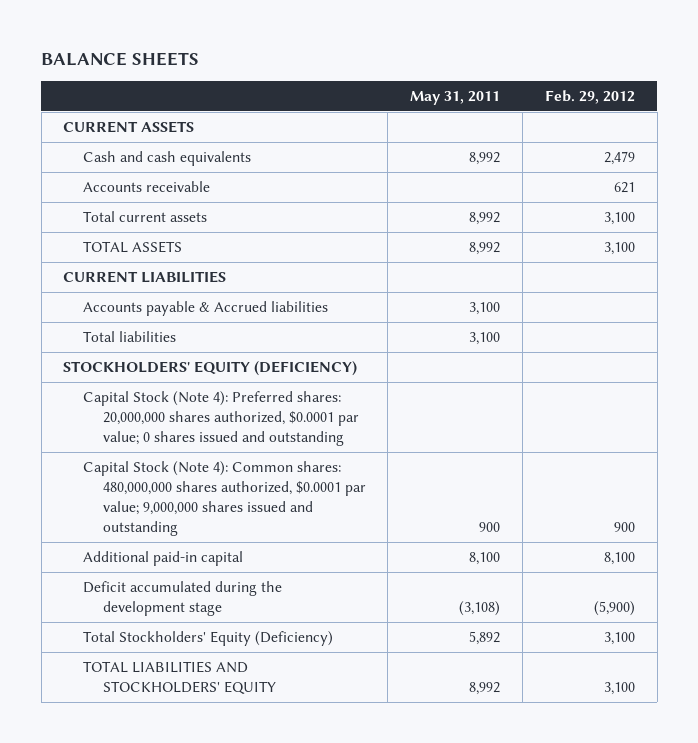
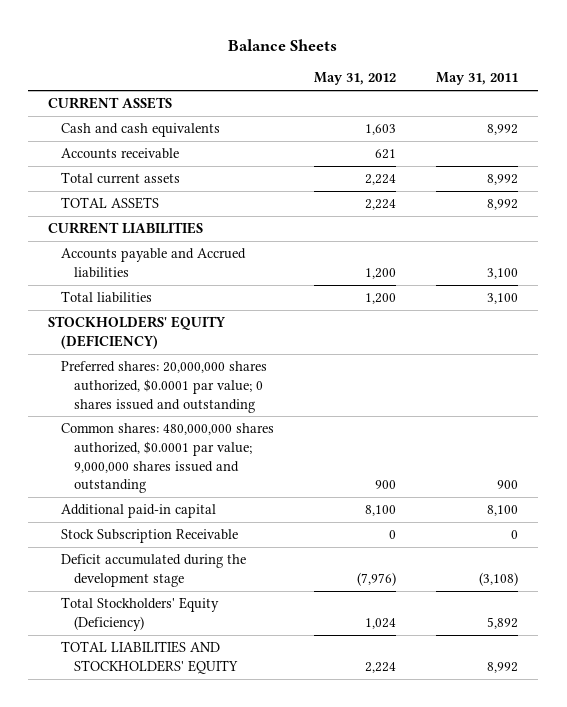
[41,52,200,67] BALANCE SHEETS -> [228,38,338,51] Balance Sheets
[544,89,635,104] Feb. 29, 2012 -> none
none -> [314,72,397,86] May 31, 2012
[83,301,329,317] Accounts payable & Accrued liabilities -> [61,248,247,278] Accounts payable and Accrued liabilities
[83,391,359,446] Capital Stock (Note 4): Preferred shares: 20,000,000 shares authorized, $0.0001 par value; 0 shares issued and outstanding -> [61,361,268,413] Preferred shares: 20,000,000 shares authorized, $0.0001 par value; 0 shares issued and outstanding
[83,461,366,536] Capital Stock (Note 4): Common shares: 480,000,000 shares authorized, $0.0001 par value; 9,000,000 shares issued and outstanding -> [61,423,275,494] Common shares: 480,000,000 shares authorized, $0.0001 par value; 9,000,000 shares issued and outstanding
none -> [61,529,239,544] Stock Subscription Receivable

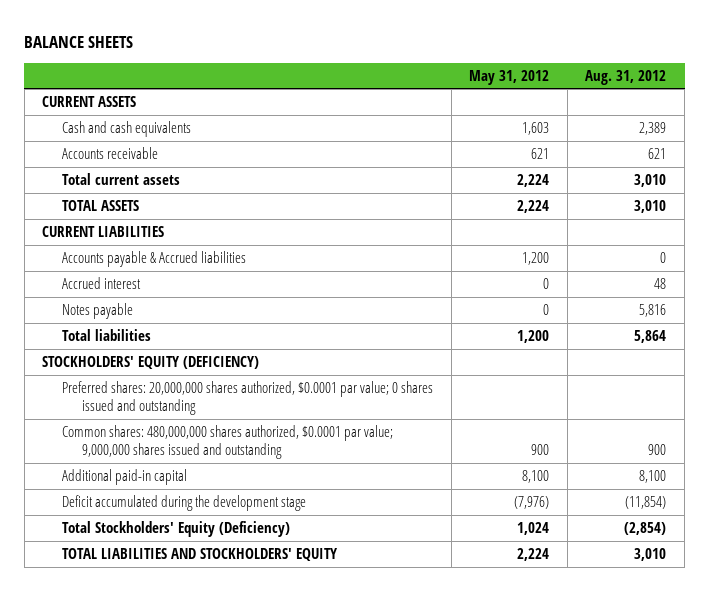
[228,38,338,51] Balance Sheets -> [24,35,134,48] BALANCE SHEETS
[436,72,519,86] May 31, 2011 -> none
none -> [585,69,667,85] Aug. 31, 2012
[61,248,247,278] Accounts payable and Accrued liabilities -> [62,251,247,268] Accounts payable & Accrued liabilities
none -> [62,277,142,290] Accrued interest
none -> [62,303,134,320] Notes payable
[61,529,239,544] Stock Subscription Receivable -> none

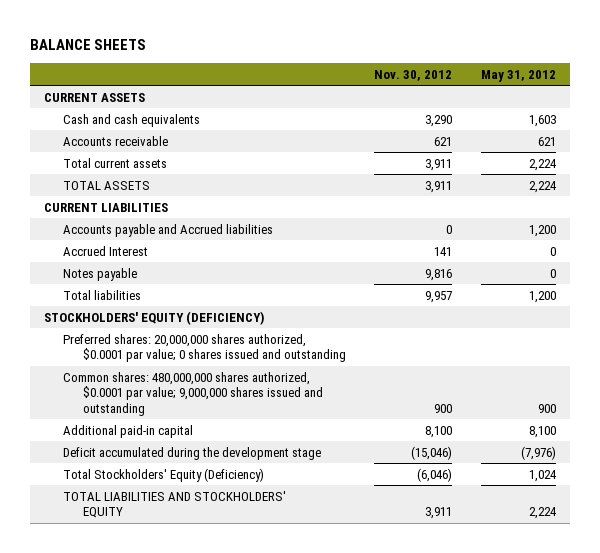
[585,69,667,85] Aug. 31, 2012 -> none
none -> [374,69,453,81] Nov. 30, 2012
[62,251,247,268] Accounts payable & Accrued liabilities -> [63,223,274,237] Accounts payable and Accrued liabilities
[62,277,142,290] Accrued interest -> [63,245,149,256] Accrued Interest

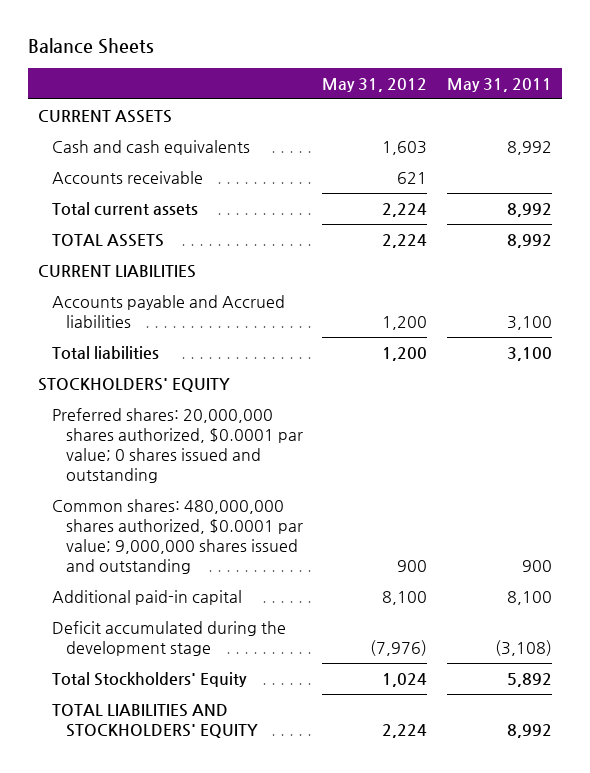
[29,39,146,51] BALANCE SHEETS -> [27,37,154,54] Balance Sheets
[374,69,453,81] Nov. 30, 2012 -> none
none -> [447,77,553,92] May 31, 2011
[63,245,149,256] Accrued Interest -> none
[63,267,138,281] Notes payable -> none
[44,310,265,325] STOCKHOLDERS' EQUITY (DEFICIENCY) -> [37,378,230,393] STOCKHOLDERS' EQUITY
[63,467,265,482] Total Stockholders' Equity (Deficiency) -> [51,672,247,688] Total Stockholders' Equity

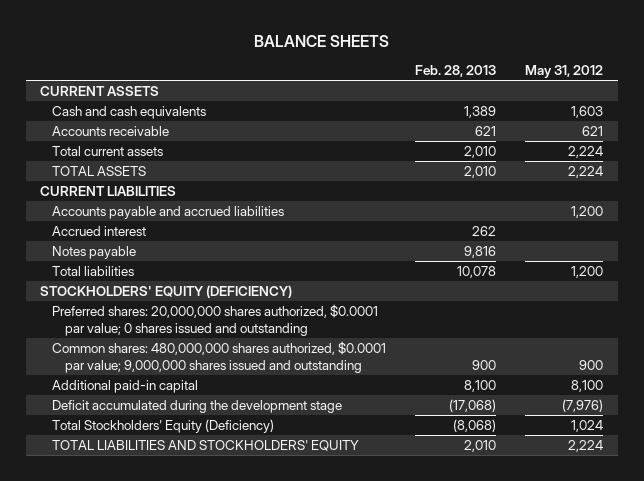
[27,37,154,54] Balance Sheets -> [253,34,389,47] BALANCE SHEETS
[447,77,553,92] May 31, 2011 -> none
none -> [415,64,497,77] Feb. 28, 2013
[51,295,285,329] Accounts payable and Accrued liabilities -> [52,206,285,220] Accounts payable and accrued liabilities
none -> [52,226,147,237] Accrued interest
none -> [52,246,137,260] Notes payable
[37,378,230,393] STOCKHOLDERS' EQUITY -> [40,285,293,299] STOCKHOLDERS' EQUITY (DEFICIENCY)
[51,672,247,688] Total Stockholders' Equity -> [52,419,275,434] Total Stockholders' Equity (Deficiency)

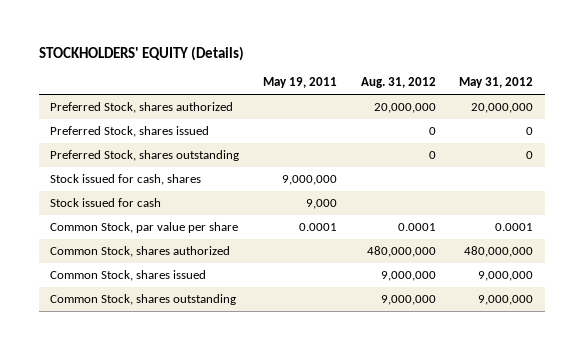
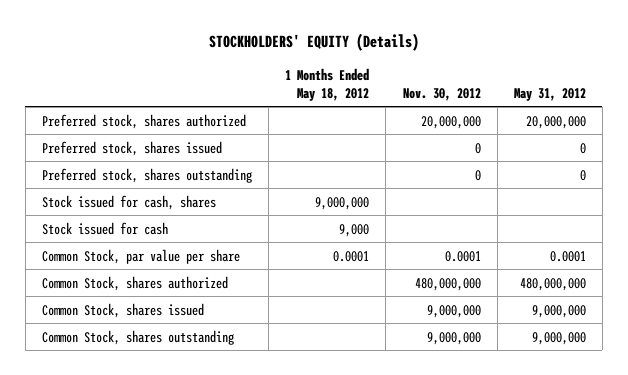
[263,77,338,89] May 19, 2011 -> none
[360,77,436,89] Aug. 31, 2012 -> none
none -> [285,67,370,101] 1 Months Ended May 18, 2012
none -> [402,87,481,101] Nov. 30, 2012
[50,102,234,114] Preferred Stock, shares authorized -> [41,113,246,129] Preferred stock, shares authorized
[50,126,210,138] Preferred Stock, shares issued -> [41,140,222,156] Preferred stock, shares issued
[50,150,240,162] Preferred Stock, shares outstanding -> [41,167,252,183] Preferred stock, shares outstanding

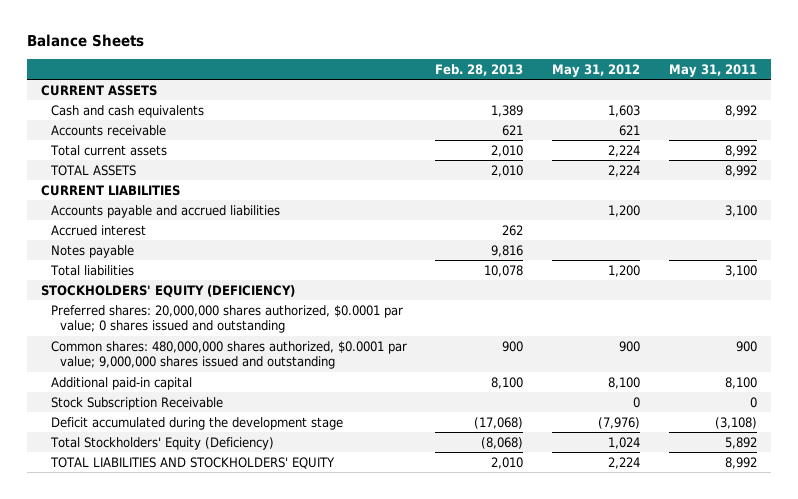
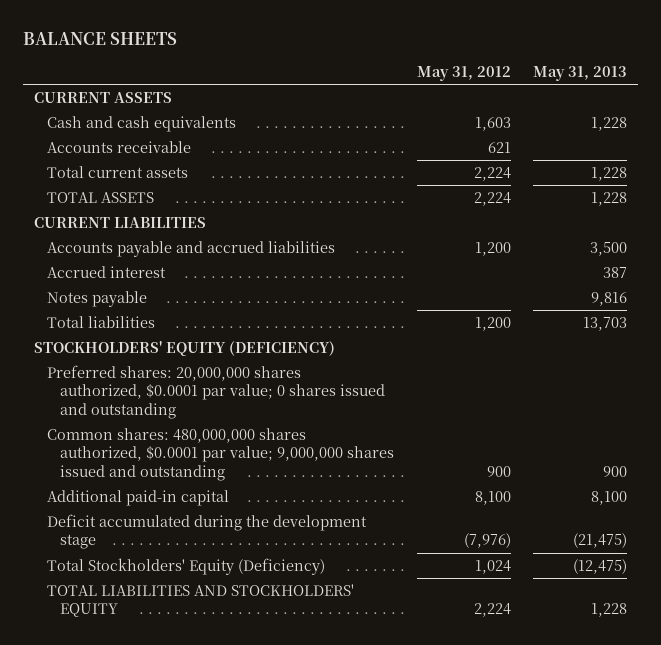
[26,34,144,48] Balance Sheets -> [22,31,177,45] BALANCE SHEETS
[435,63,524,76] Feb. 28, 2013 -> none
[668,63,757,77] May 31, 2011 -> none
none -> [533,65,628,81] May 31, 2013
[50,396,223,410] Stock Subscription Receivable -> none

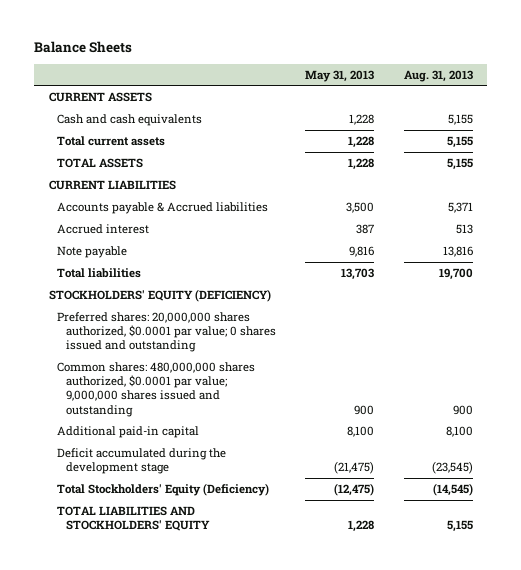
[22,31,177,45] BALANCE SHEETS -> [34,41,133,54] Balance Sheets
[416,65,511,81] May 31, 2012 -> none
none -> [403,69,473,82] Aug. 31, 2013
[46,140,191,153] Accounts receivable -> none
[46,240,335,257] Accounts payable and accrued liabilities -> [57,202,269,215] Accounts payable & Accrued liabilities
[46,290,147,307] Notes payable -> [57,246,128,259] Note payable

